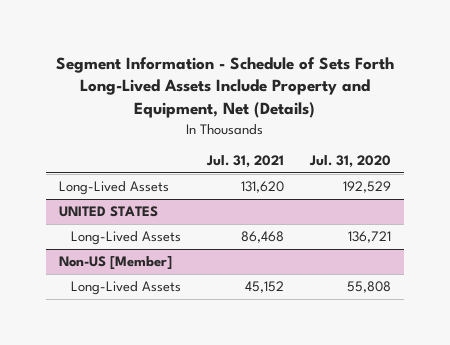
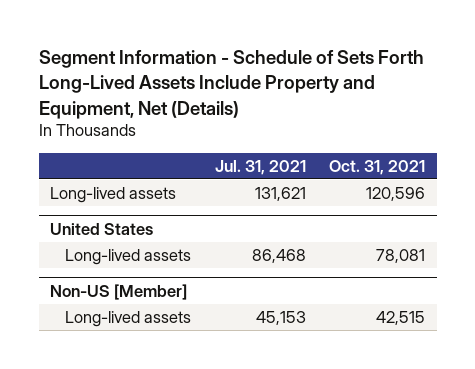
[309,155,392,169] Jul. 31, 2020 -> none
none -> [328,159,425,175] Oct. 31, 2021
[59,181,170,196] Long-Lived Assets -> [50,186,177,203] Long-lived assets
[241,181,285,194] 131,620 -> [254,186,306,201] 131,621
[59,206,159,218] UNITED STATES -> [50,222,154,235] United States
[71,231,182,246] Long-Lived Assets -> [65,248,192,265] Long-lived assets
[71,281,182,296] Long-Lived Assets -> [65,310,192,327] Long-lived assets
[245,281,285,294] 45,152 -> [255,310,306,325] 45,153

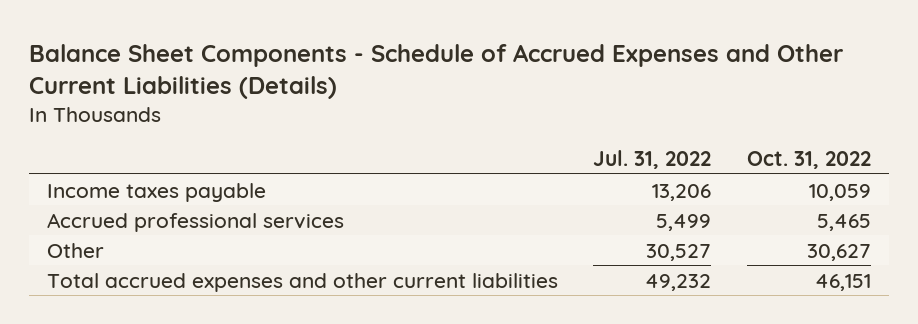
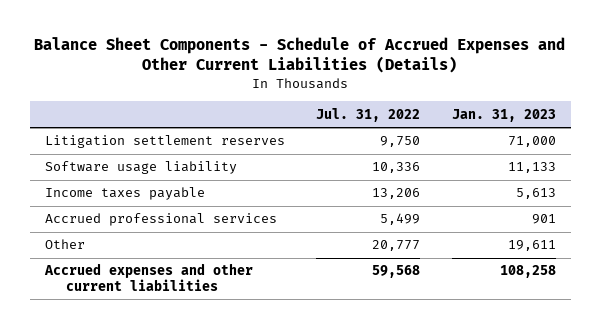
[746,151,871,170] Oct. 31, 2022 -> none
none -> [451,108,556,122] Jan. 31, 2023
none -> [45,135,286,149] Litigation settlement reserves
none -> [45,161,238,175] Software usage liability
[646,243,712,261] 30,527 -> [372,240,421,252] 20,777
[46,272,558,292] Total accrued expenses and other current liabilities -> [44,263,254,292] Accrued expenses and other current liabilities
[645,273,712,291] 49,232 -> [372,265,421,279] 59,568

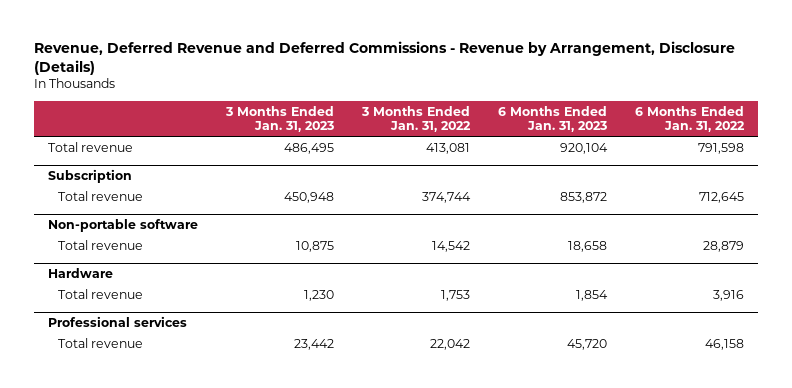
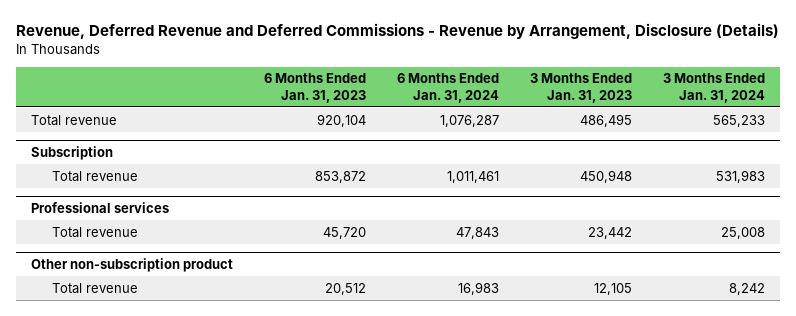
[360,105,471,132] 3 Months Ended Jan. 31, 2022 -> none
[635,105,746,132] 6 Months Ended Jan. 31, 2022 -> none
none -> [397,73,500,103] 6 Months Ended Jan. 31, 2024
none -> [663,73,766,103] 3 Months Ended Jan. 31, 2024
[47,219,198,233] Non-portable software -> none
[58,239,144,250] Total revenue -> none
[47,268,113,279] Hardware -> none
[58,288,144,299] Total revenue -> none
none -> [31,257,234,272] Other non-subscription product
none -> [52,282,139,294] Total revenue

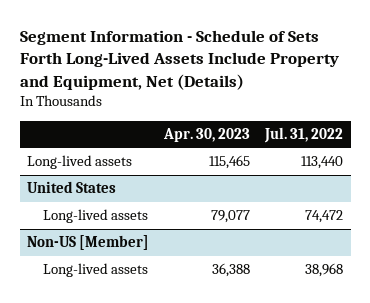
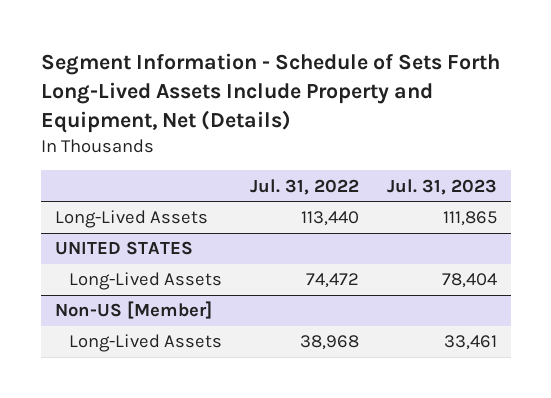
[163,128,251,143] Apr. 30, 2023 -> none
none -> [386,178,497,195] Jul. 31, 2023
[27,155,133,170] Long-lived assets -> [54,210,208,229] Long-Lived Assets
[27,181,117,194] United States -> [54,241,193,256] UNITED STATES
[43,209,149,224] Long-lived assets -> [68,272,222,291] Long-Lived Assets
[43,263,149,278] Long-lived assets -> [68,334,222,353] Long-Lived Assets

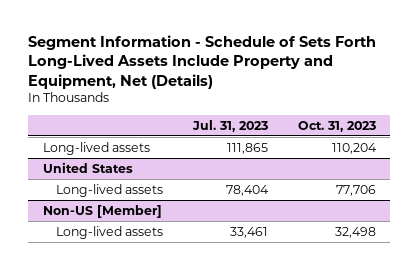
[249,178,359,195] Jul. 31, 2022 -> none
none -> [297,120,376,132] Oct. 31, 2023
[54,210,208,229] Long-Lived Assets -> [42,141,150,155] Long-lived assets
[54,241,193,256] UNITED STATES -> [42,161,133,173] United States
[68,272,222,291] Long-Lived Assets -> [56,183,164,197] Long-lived assets
[68,334,222,353] Long-Lived Assets -> [56,225,164,239] Long-lived assets

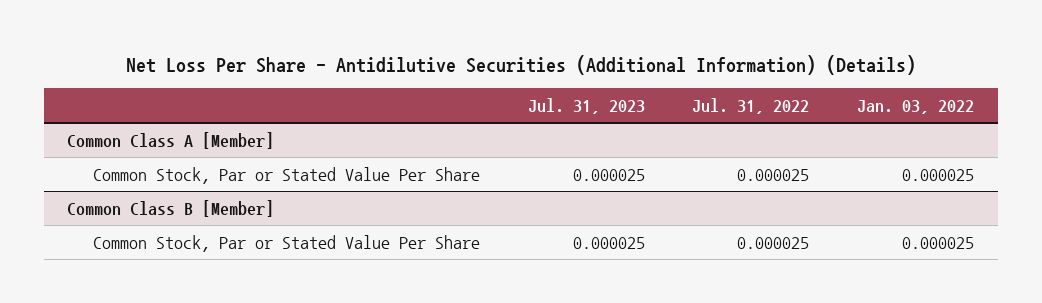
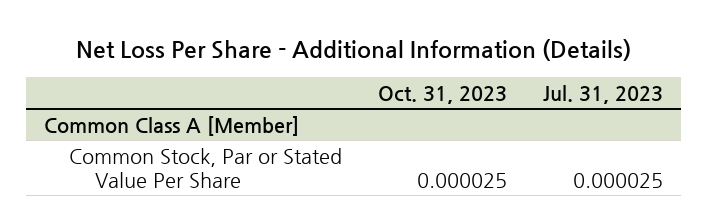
[125,54,916,75] Net Loss Per Share - Antidilutive Securities (Additional Information) (Details) -> [76,39,632,62] Net Loss Per Share - Additional Information (Details)
[692,97,810,114] Jul. 31, 2022 -> none
[857,99,975,114] Jan. 03, 2022 -> none
none -> [378,85,508,104] Oct. 31, 2023
[67,199,275,217] Common Class B [Member] -> none
[92,234,480,252] Common Stock, Par or Stated Value Per Share -> none

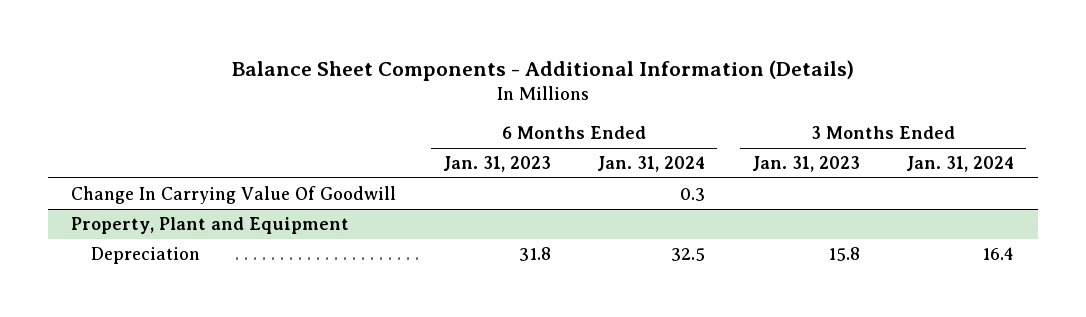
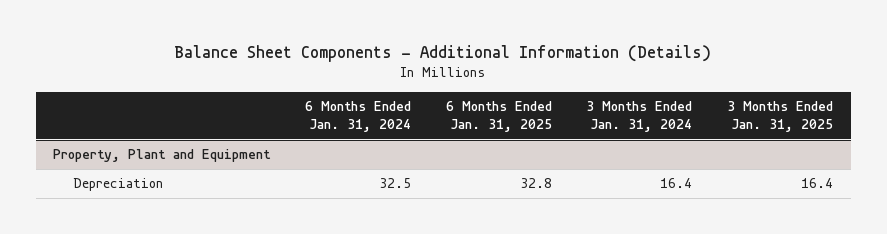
[442,156,551,173] Jan. 31, 2023 -> none
[751,156,860,173] Jan. 31, 2023 -> none
none -> [445,100,552,133] 6 Months Ended Jan. 31, 2025
none -> [727,100,834,133] 3 Months Ended Jan. 31, 2025
[71,186,397,205] Change In Carrying Value Of Goodwill -> none

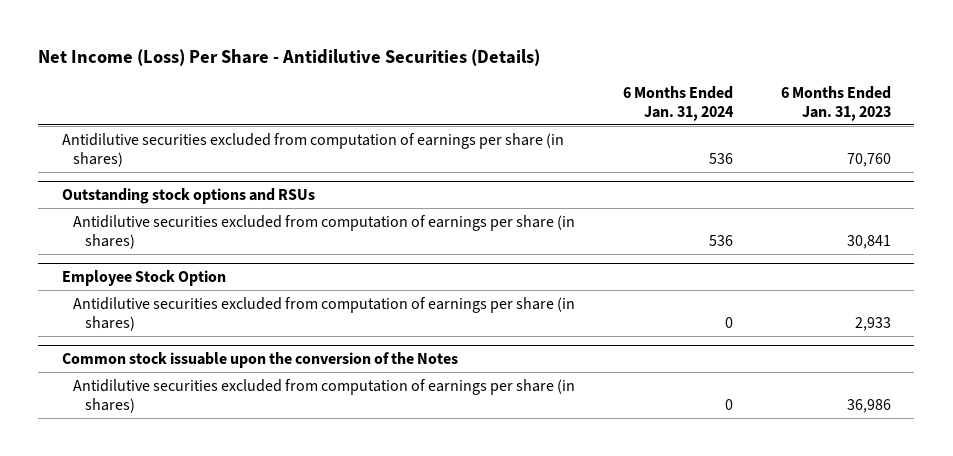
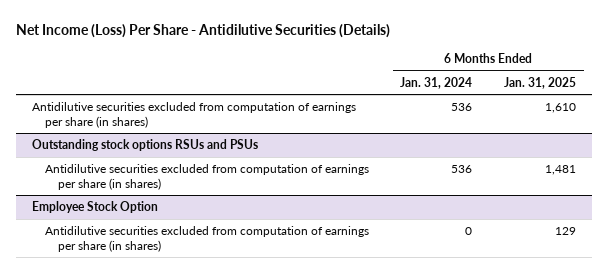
[780,85,891,121] 6 Months Ended Jan. 31, 2023 -> none
none -> [503,76,576,89] Jan. 31, 2025
[62,188,316,205] Outstanding stock options and RSUs -> [32,139,259,152] Outstanding stock options RSUs and PSUs
[62,352,459,369] Common stock issuable upon the conversion of the Notes -> none
[73,378,576,413] Antidilutive securities excluded from computation of earnings per share (in shares) -> none

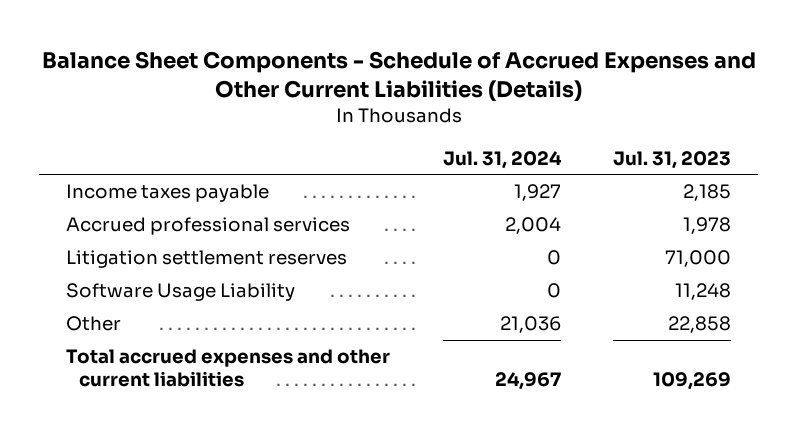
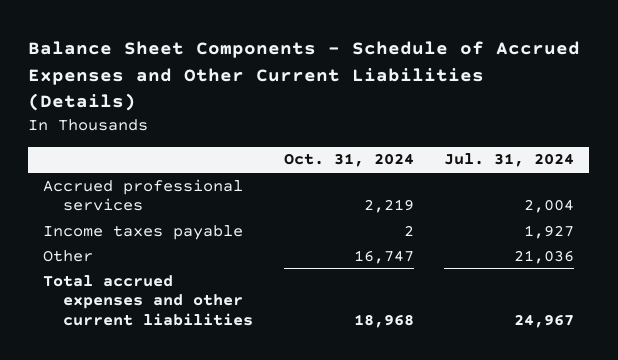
[613,150,732,169] Jul. 31, 2023 -> none
none -> [283,153,414,168] Oct. 31, 2024
[65,250,347,269] Litigation settlement reserves -> none
[65,283,295,302] Software Usage Liability -> none
[65,184,269,203] Income taxes payable -> [43,224,244,240] Income taxes payable

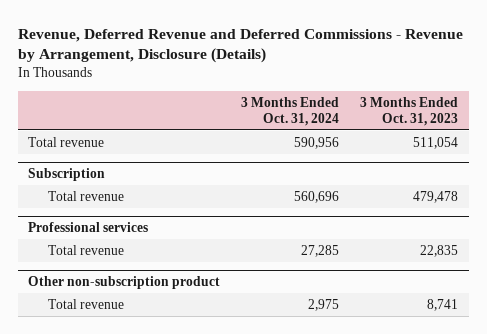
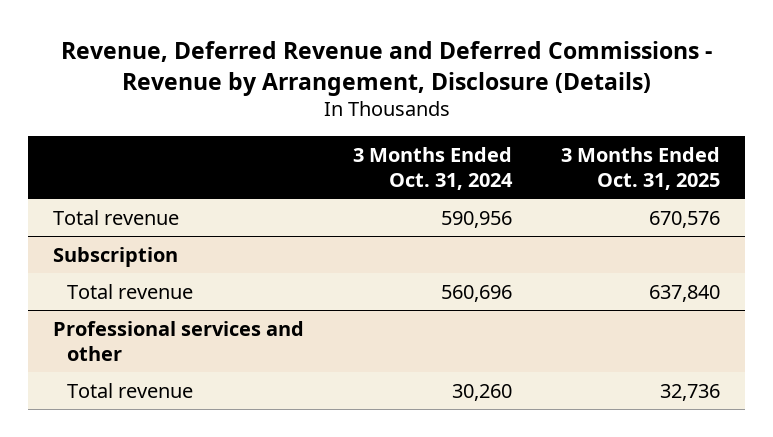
[360,96,459,126] 3 Months Ended Oct. 31, 2023 -> none
none -> [561,146,721,190] 3 Months Ended Oct. 31, 2025
[28,275,221,289] Other non-subscription product -> none
[48,298,125,309] Total revenue -> none
[28,221,149,232] Professional services -> [52,320,304,361] Professional services and other
[301,244,340,257] 27,285 -> [452,383,513,401] 30,260

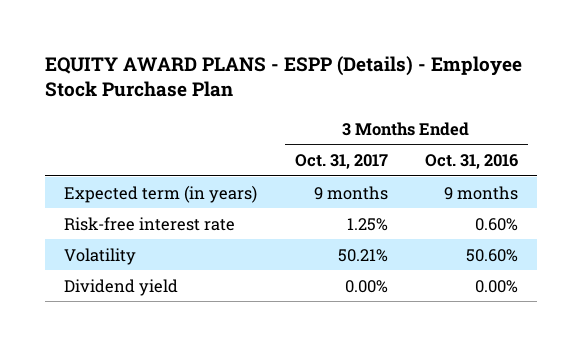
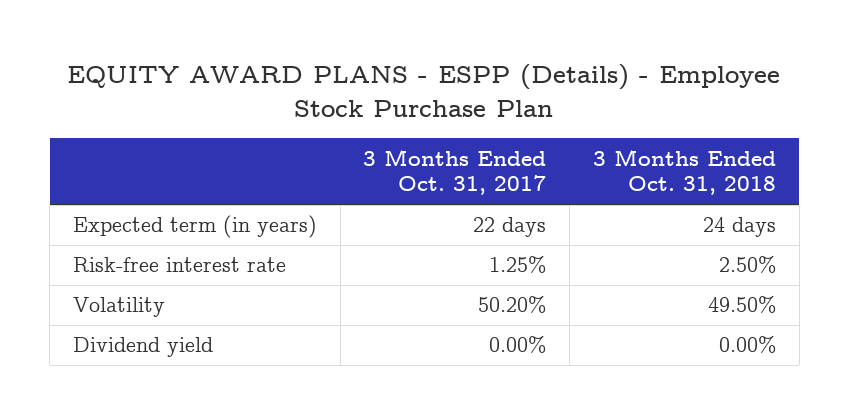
[425,154,519,170] Oct. 31, 2016 -> none
none -> [593,148,777,196] 3 Months Ended Oct. 31, 2018
[313,185,388,200] 9 months -> [473,217,547,238] 22 days
[337,248,388,262] 50.21% -> [478,295,547,314] 50.20%

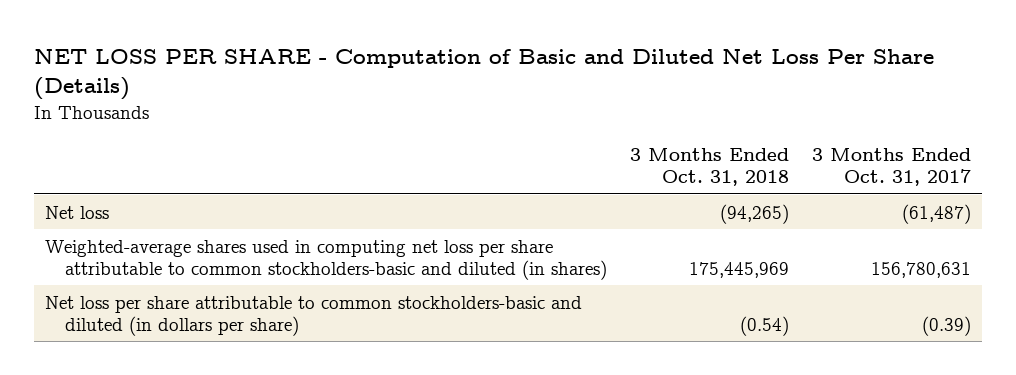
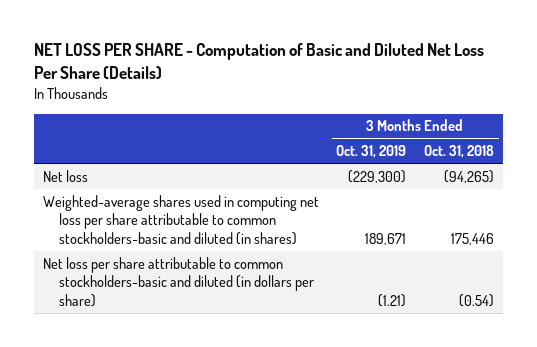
[811,148,971,187] 3 Months Ended Oct. 31, 2017 -> none
none -> [336,145,407,159] Oct. 31, 2019
[689,261,790,278] 175,445,969 -> [451,233,495,246] 175,446

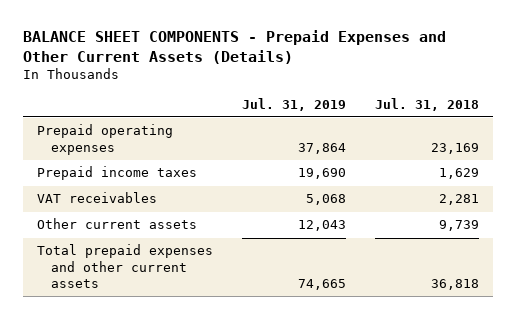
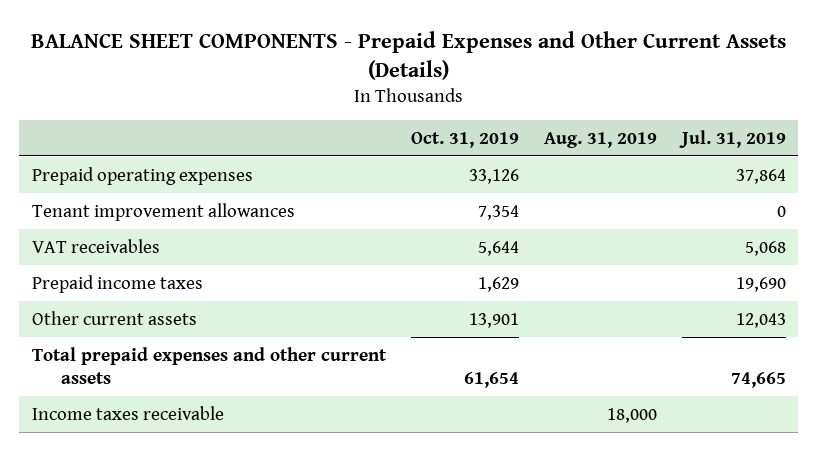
[374,97,479,111] Jul. 31, 2018 -> none
none -> [410,131,519,148] Oct. 31, 2019
none -> [543,131,657,148] Aug. 31, 2019
none -> [31,202,295,221] Tenant improvement allowances
[36,166,197,181] Prepaid income taxes -> [31,274,203,293] Prepaid income taxes
none -> [31,405,224,420] Income taxes receivable

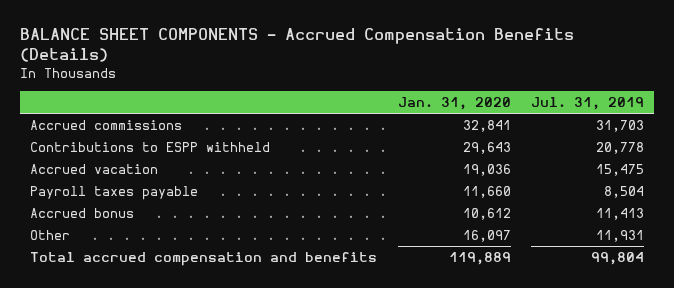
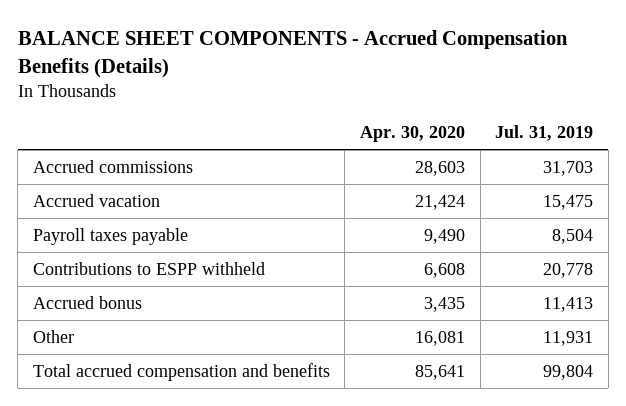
[397,97,511,111] Jan. 31, 2020 -> none
none -> [360,126,466,143] Apr. 30, 2020
[29,141,270,152] Contributions to ESPP withheld -> [32,261,265,275] Contributions to ESPP withheld

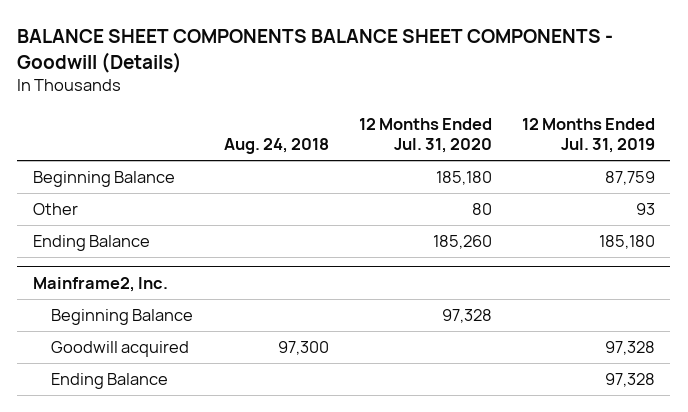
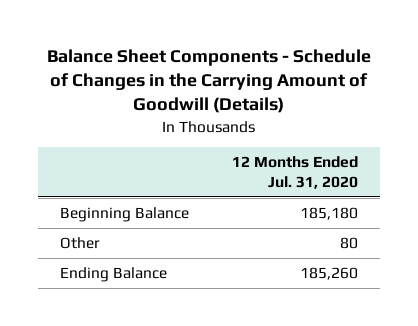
[17,29,614,73] BALANCE SHEET COMPONENTS BALANCE SHEET COMPONENTS - Goodwill (Details) -> [47,49,372,114] Balance Sheet Components - Schedule of Changes in the Carrying Amount of Goodwill (Details)
[223,137,329,154] Aug. 24, 2018 -> none
[522,118,656,153] 12 Months Ended Jul. 31, 2019 -> none
[32,277,168,293] Mainframe2, Inc. -> none
[51,309,194,326] Beginning Balance -> none
[51,341,190,358] Goodwill acquired -> none
[51,373,169,390] Ending Balance -> none

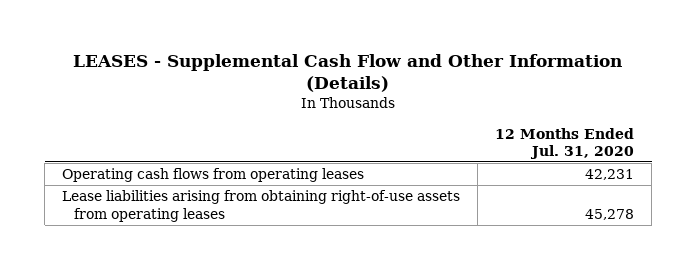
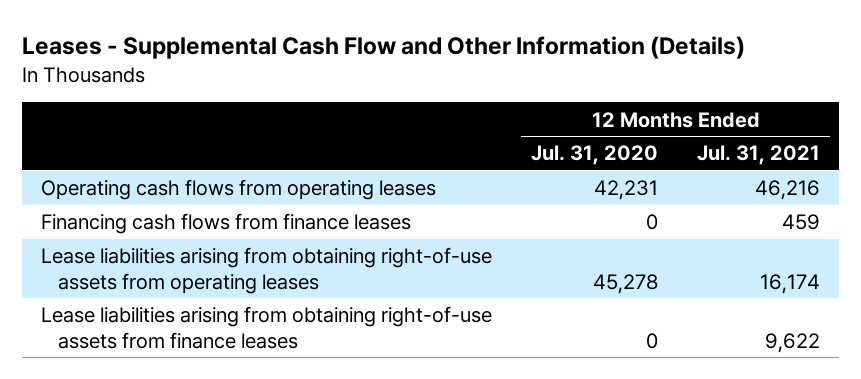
[73,53,623,92] LEASES - Supplemental Cash Flow and Other Information (Details) -> [21,35,745,59] Leases - Supplemental Cash Flow and Other Information (Details)
none -> [696,145,820,166] Jul. 31, 2021
none -> [41,213,412,235] Financing cash flows from finance leases
none -> [41,306,493,349] Lease liabilities arising from obtaining right-of-use assets from finance leases

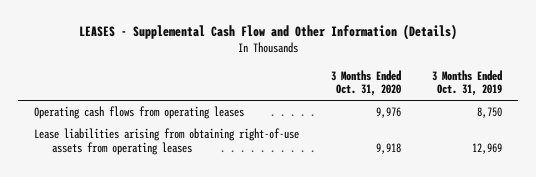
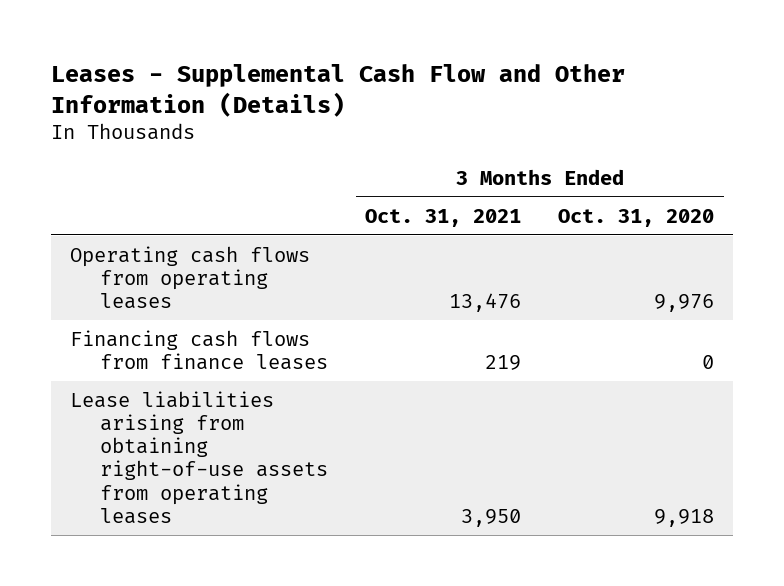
[79,24,458,41] LEASES - Supplemental Cash Flow and Other Information (Details) -> [51,63,626,117] Leases - Supplemental Cash Flow and Other Information (Details)
[432,69,503,97] 3 Months Ended Oct. 31, 2019 -> none
none -> [365,208,522,227] Oct. 31, 2021
none -> [69,329,329,370] Financing cash flows from finance leases

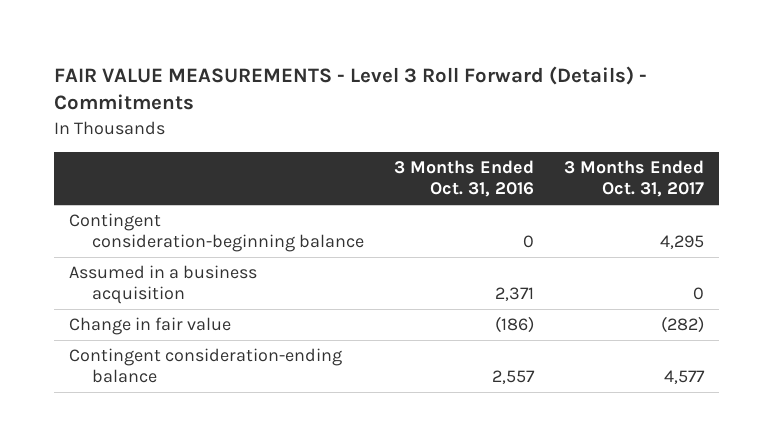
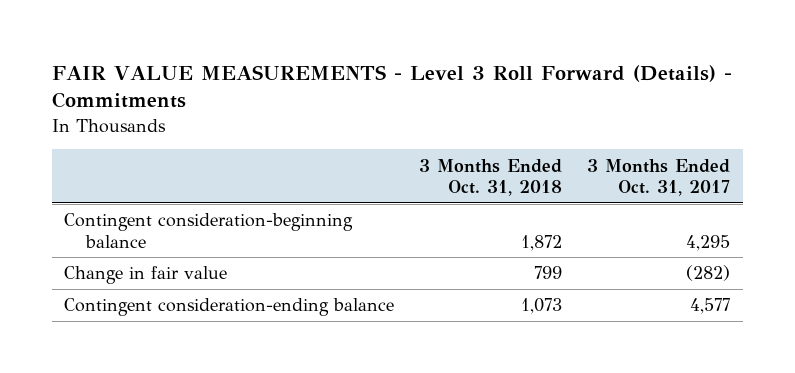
[393,160,534,198] 3 Months Ended Oct. 31, 2016 -> none
none -> [419,158,563,197] 3 Months Ended Oct. 31, 2018
[68,265,257,305] Assumed in a business acquisition -> none

